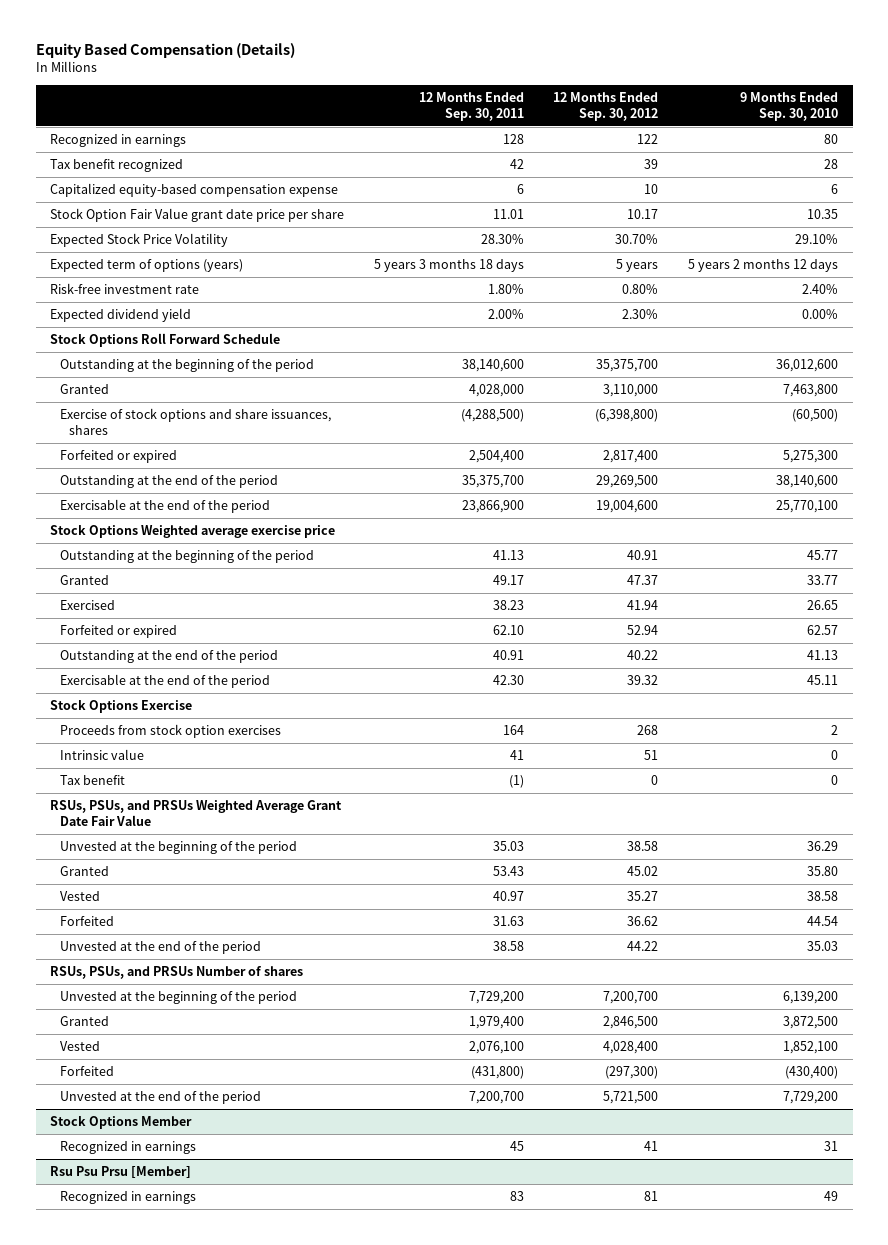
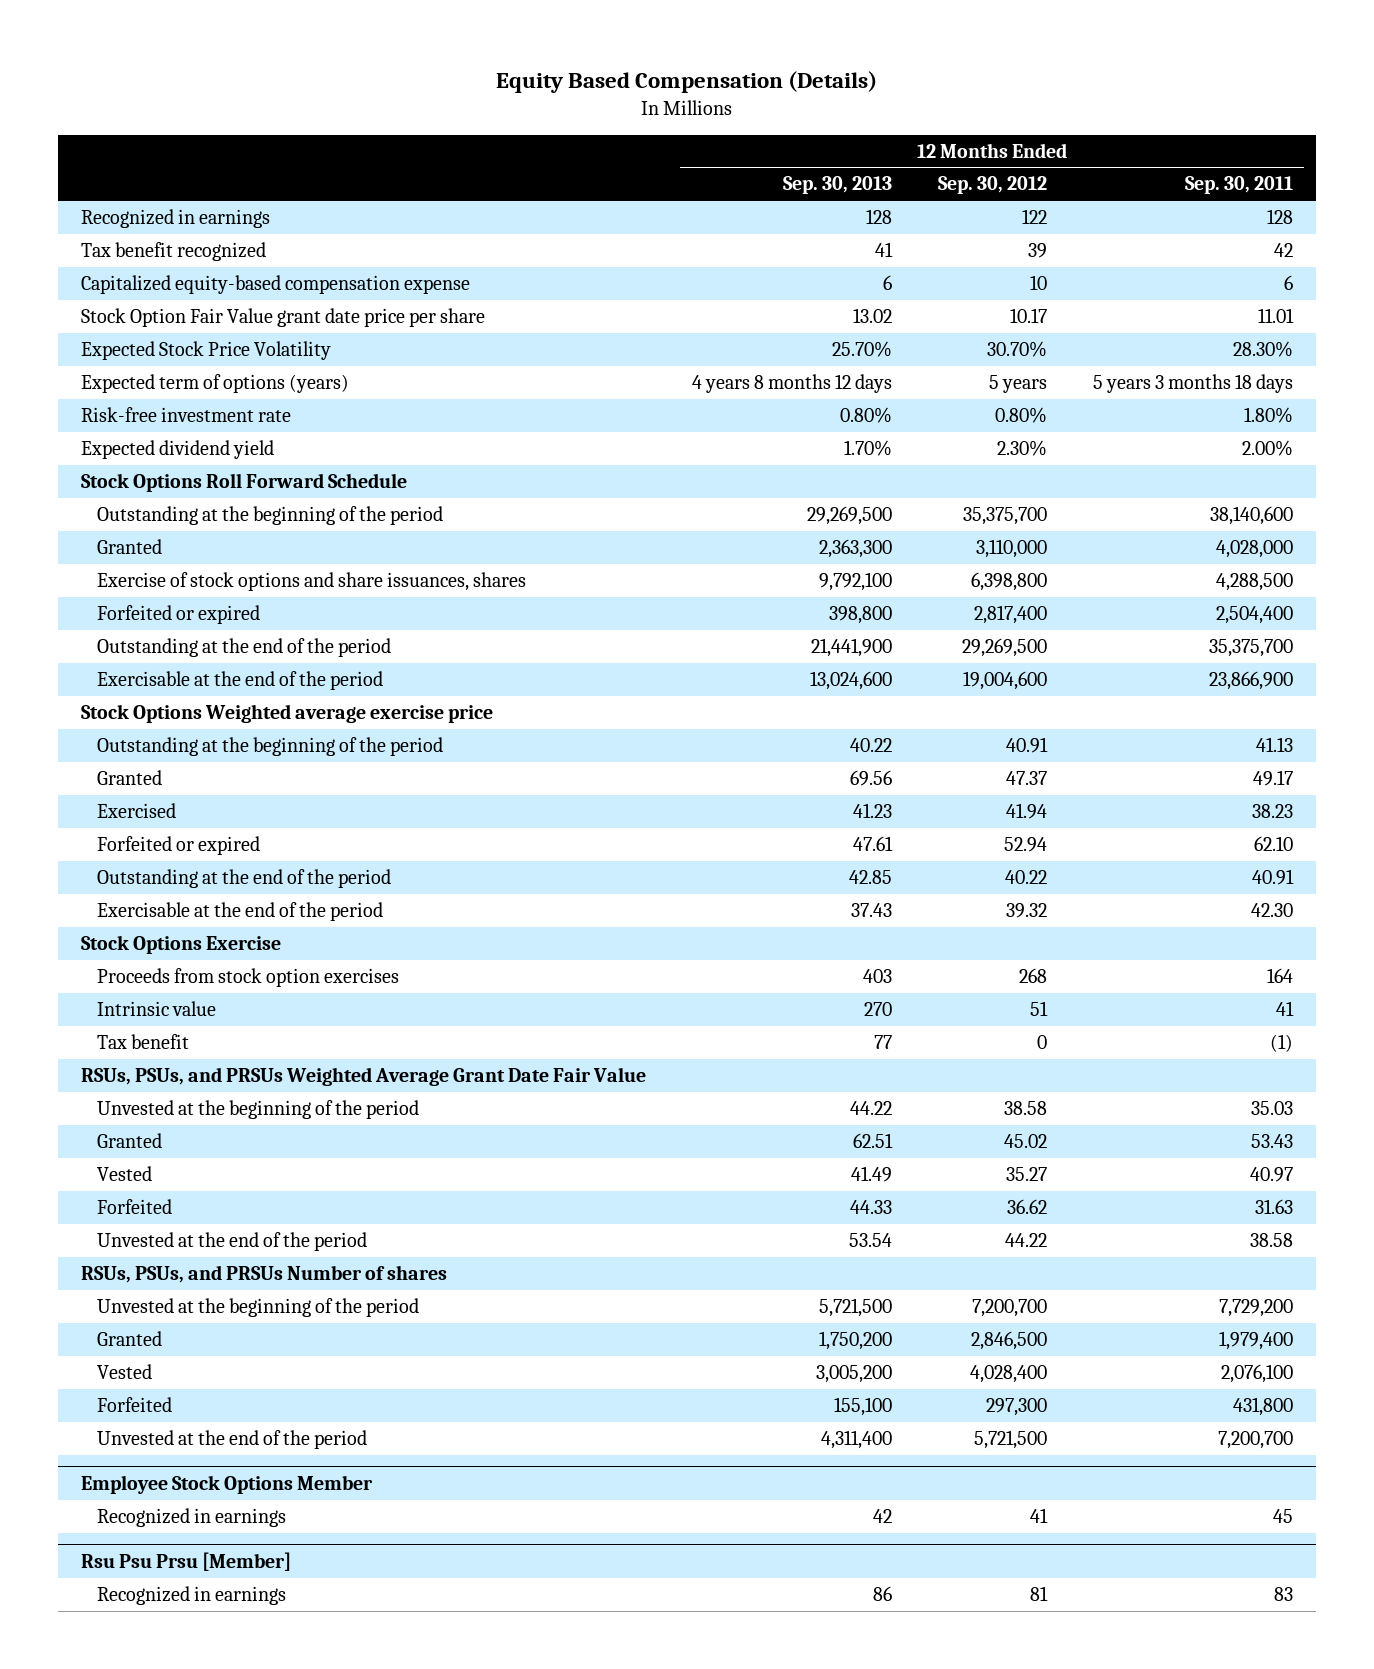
[739,91,838,121] 9 Months Ended Sep. 30, 2010 -> none
none -> [782,176,892,195] Sep. 30, 2013
[460,409,524,423] (4,288,500) -> [1215,573,1293,592] 4,288,500
[595,409,659,423] (6,398,800) -> [970,572,1047,592] 6,398,800
[470,1066,524,1080] (431,800) -> [1232,1397,1293,1417] 431,800
[605,1066,659,1080] (297,300) -> [985,1398,1047,1417] 297,300
[50,1116,193,1130] Stock Options Member -> [80,1474,373,1494] Employee Stock Options Member

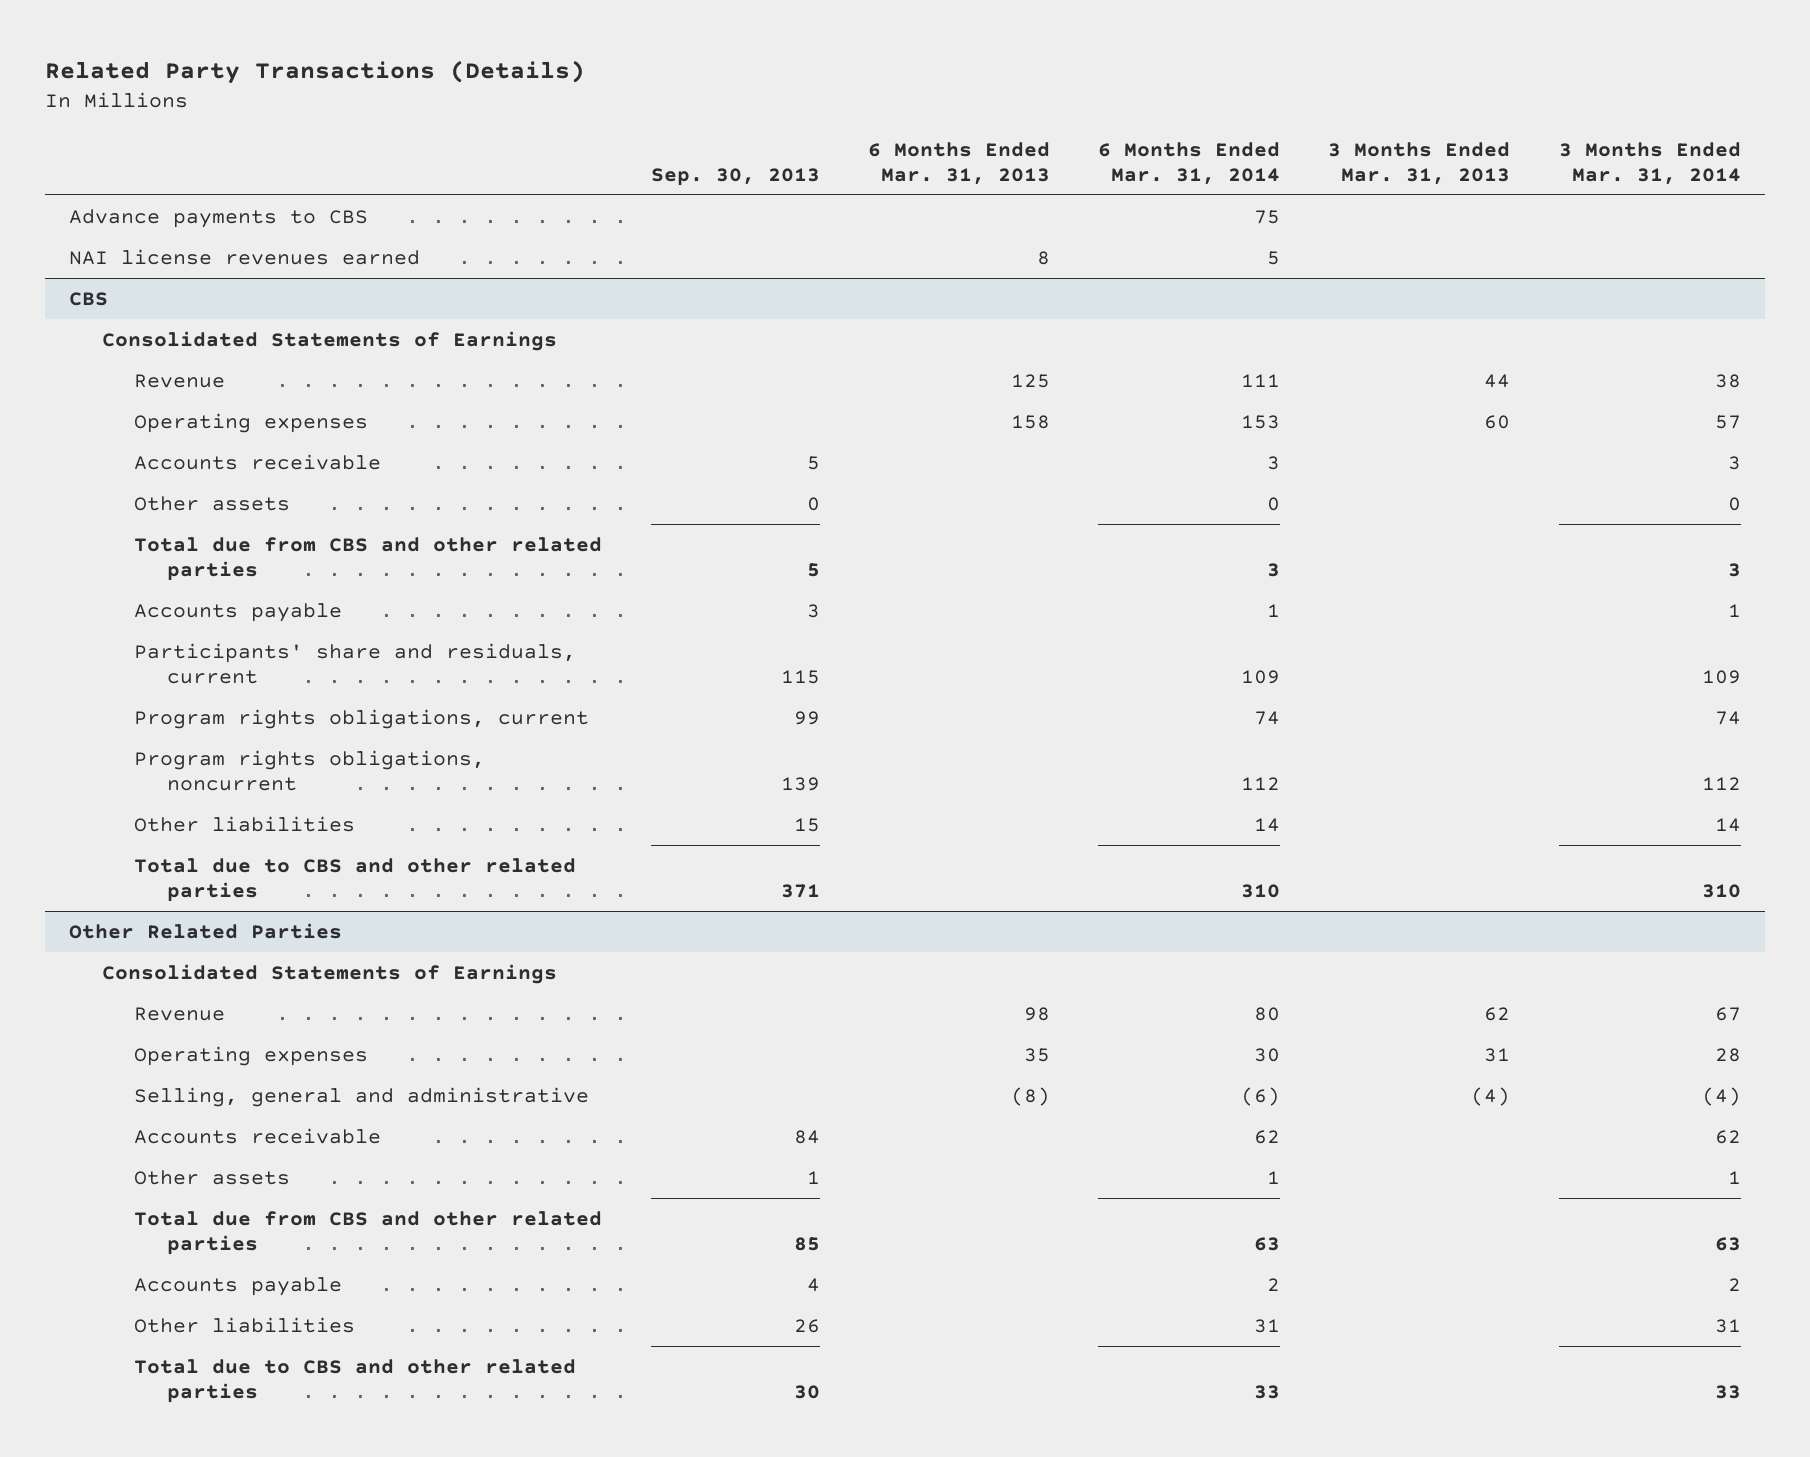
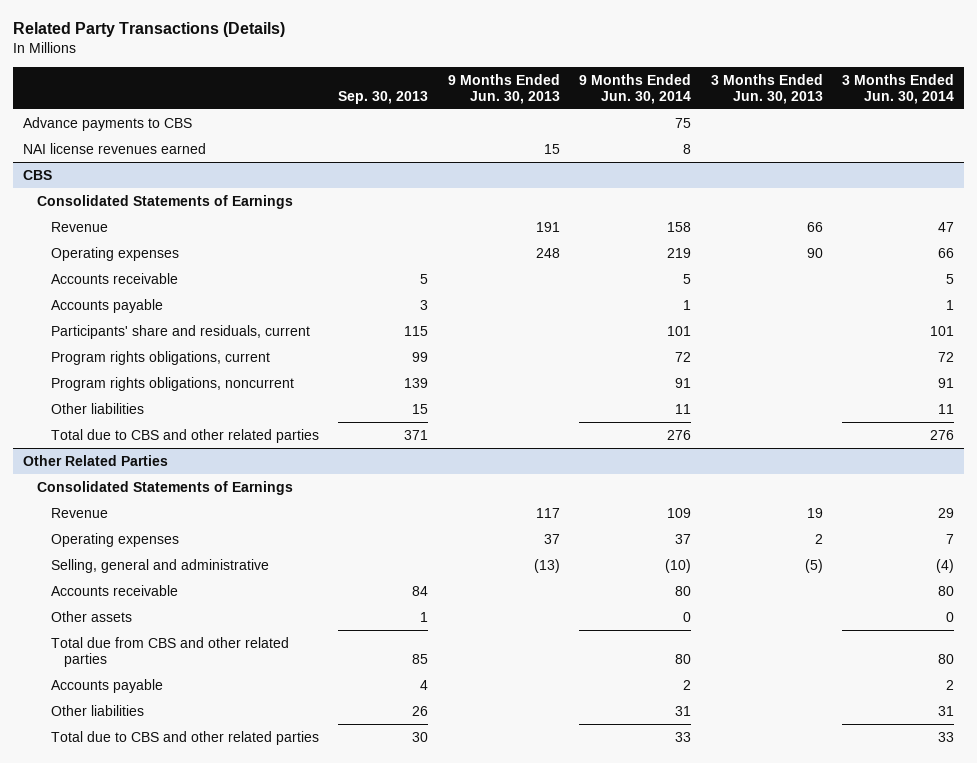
[867,141,1050,185] 6 Months Ended Mar. 31, 2013 -> none
[1098,141,1281,185] 6 Months Ended Mar. 31, 2014 -> none
[1328,141,1511,185] 3 Months Ended Mar. 31, 2013 -> none
[1558,141,1741,185] 3 Months Ended Mar. 31, 2014 -> none
none -> [447,73,560,104] 9 Months Ended Jun. 30, 2013
none -> [579,73,692,104] 9 Months Ended Jun. 30, 2014
none -> [710,73,823,104] 3 Months Ended Jun. 30, 2013
none -> [842,73,955,104] 3 Months Ended Jun. 30, 2014
[134,495,291,511] Other assets -> none
[134,536,603,581] Total due from CBS and other related parties -> none

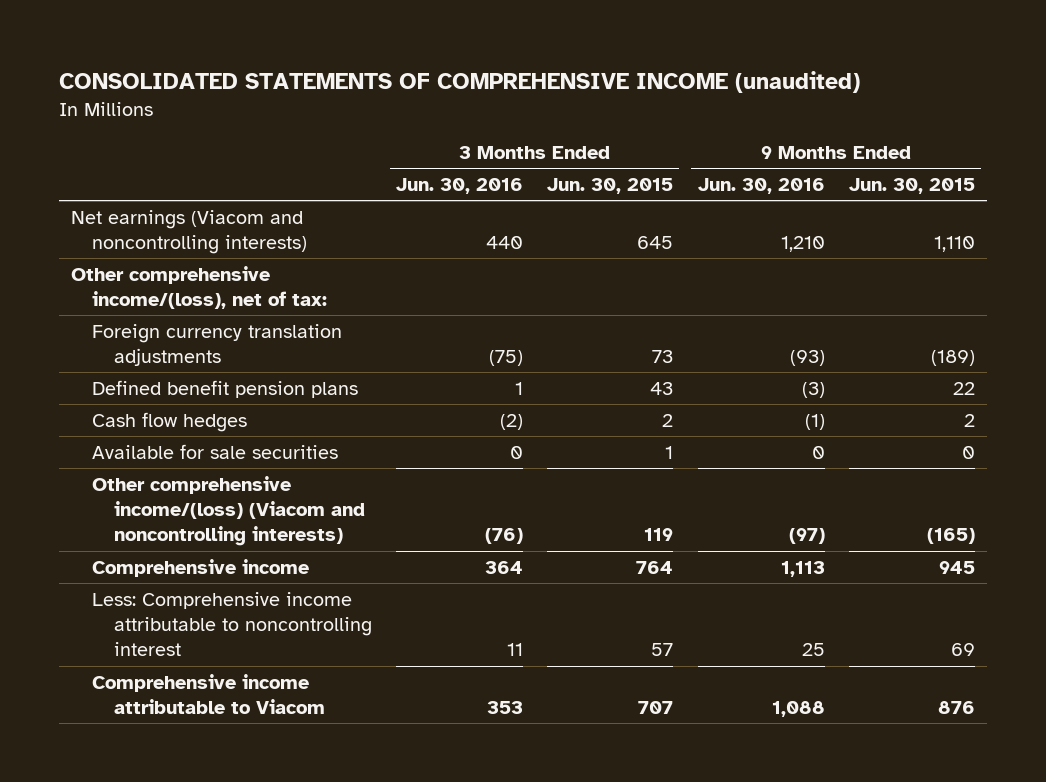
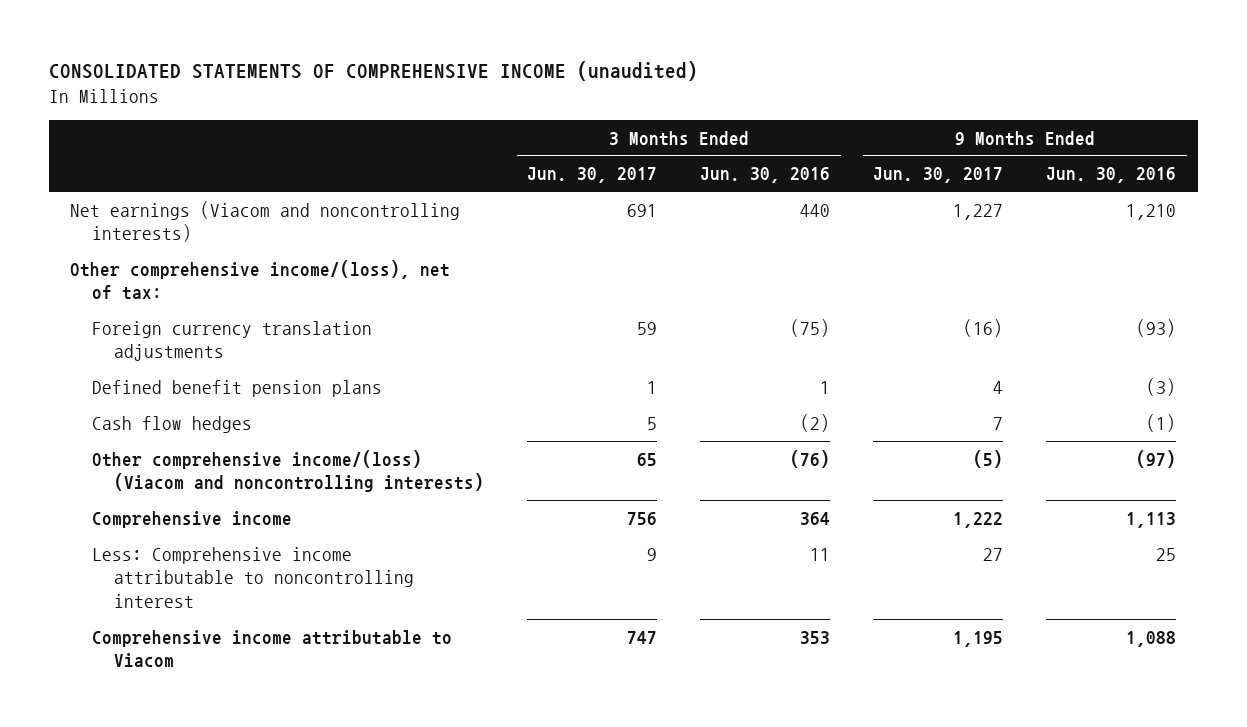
[547,178,674,195] Jun. 30, 2015 -> none
[848,178,975,195] Jun. 30, 2015 -> none
none -> [527,167,658,184] Jun. 30, 2017
none -> [873,167,1004,184] Jun. 30, 2017
[92,443,339,459] Available for sale securities -> none

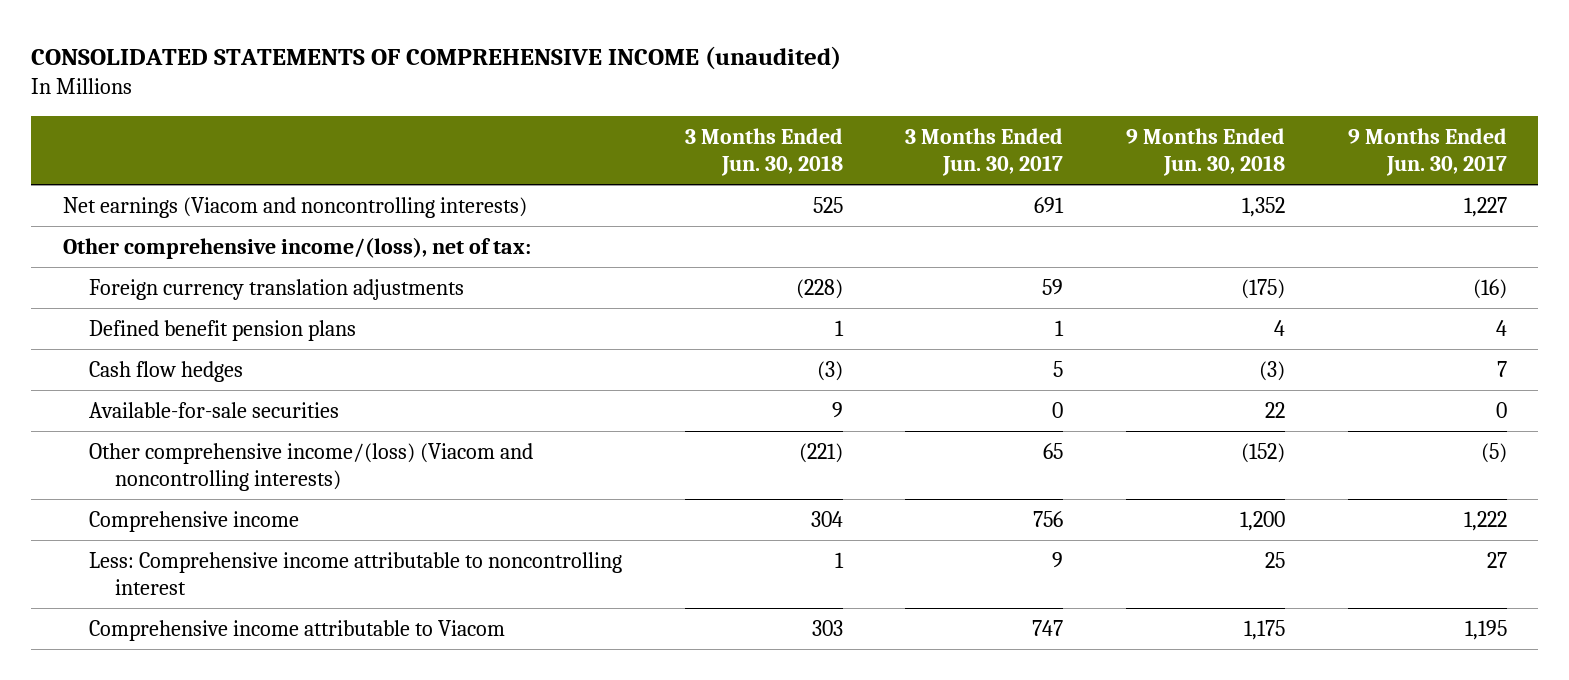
[700,167,831,184] Jun. 30, 2016 -> none
[1046,167,1177,184] Jun. 30, 2016 -> none
none -> [684,127,843,177] 3 Months Ended Jun. 30, 2018
none -> [1125,127,1285,177] 9 Months Ended Jun. 30, 2018
none -> [88,401,339,418] Available-for-sale securities

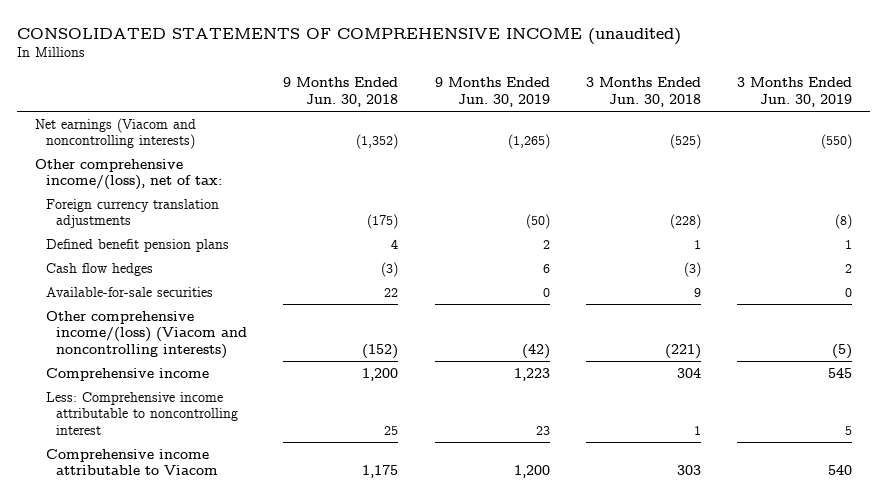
[905,127,1064,177] 3 Months Ended Jun. 30, 2017 -> none
[1347,127,1507,177] 9 Months Ended Jun. 30, 2017 -> none
none -> [434,77,550,108] 9 Months Ended Jun. 30, 2019
none -> [736,77,852,108] 3 Months Ended Jun. 30, 2019
[812,196,843,213] 525 -> [669,134,701,150] (525)
[1241,196,1285,217] 1,352 -> [356,134,399,150] (1,352)

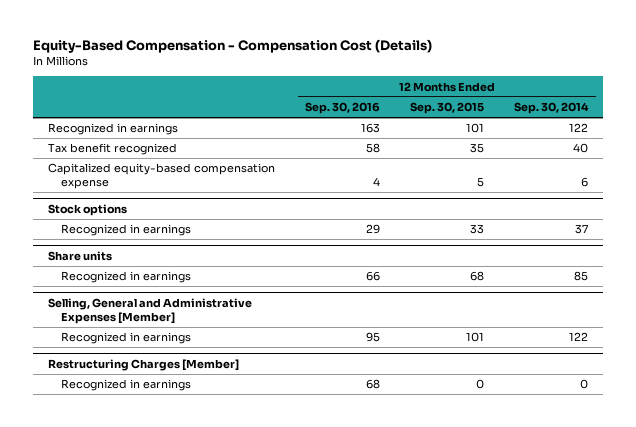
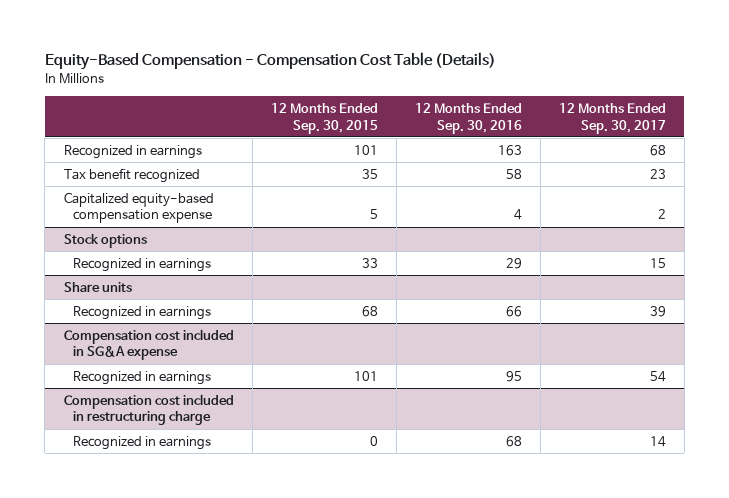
[32,39,432,54] Equity-Based Compensation - Compensation Cost (Details) -> [44,52,496,71] Equity-Based Compensation - Compensation Cost Table (Details)
[514,102,590,115] Sep. 30, 2014 -> none
none -> [558,103,666,134] 12 Months Ended Sep. 30, 2017
[47,298,252,324] Selling, General and Administrative Expenses [Member] -> [63,328,234,361] Compensation cost included in SG&A expense
[47,359,239,372] Restructuring Charges [Member] -> [63,393,234,426] Compensation cost included in restructuring charge

